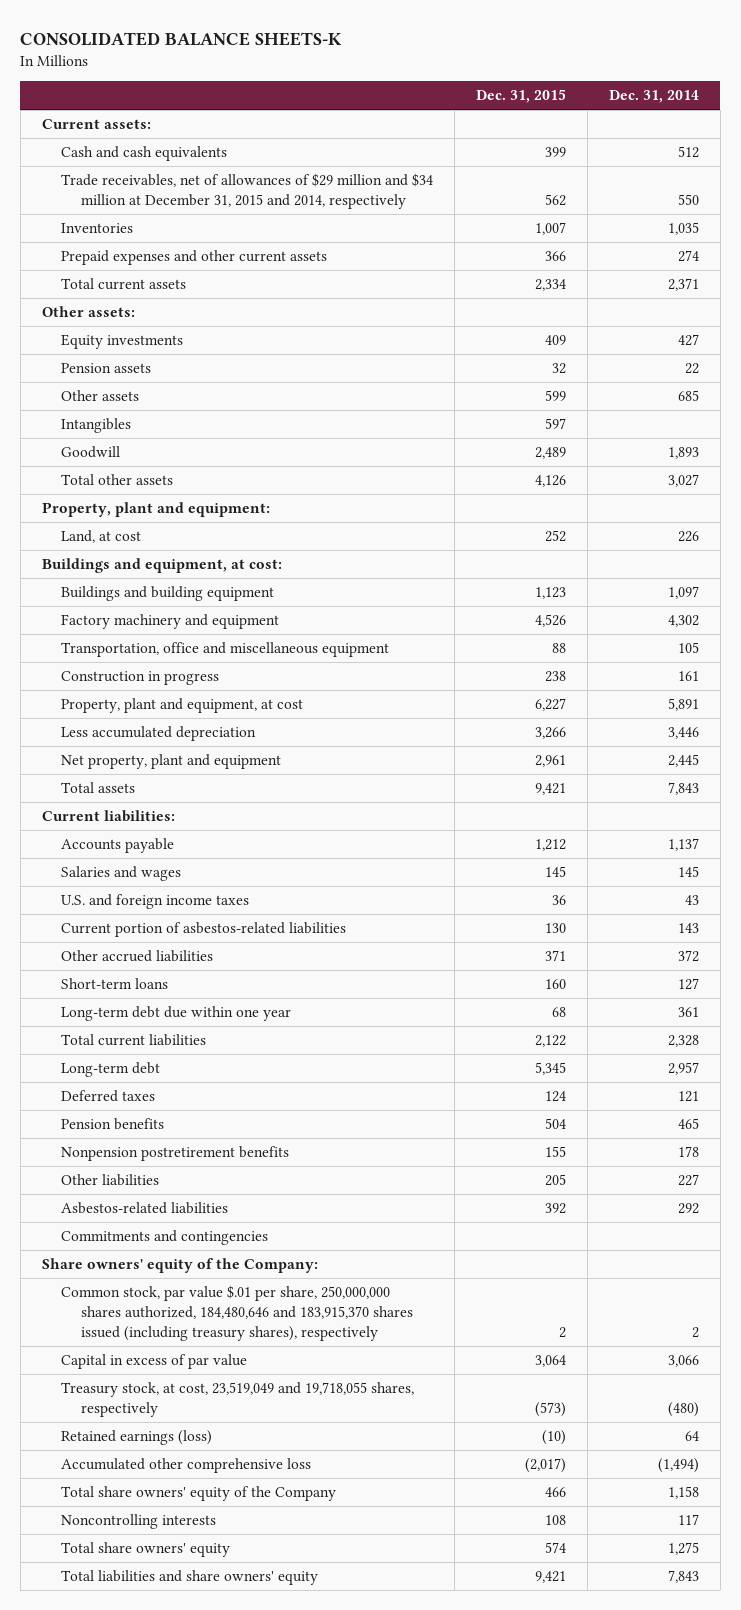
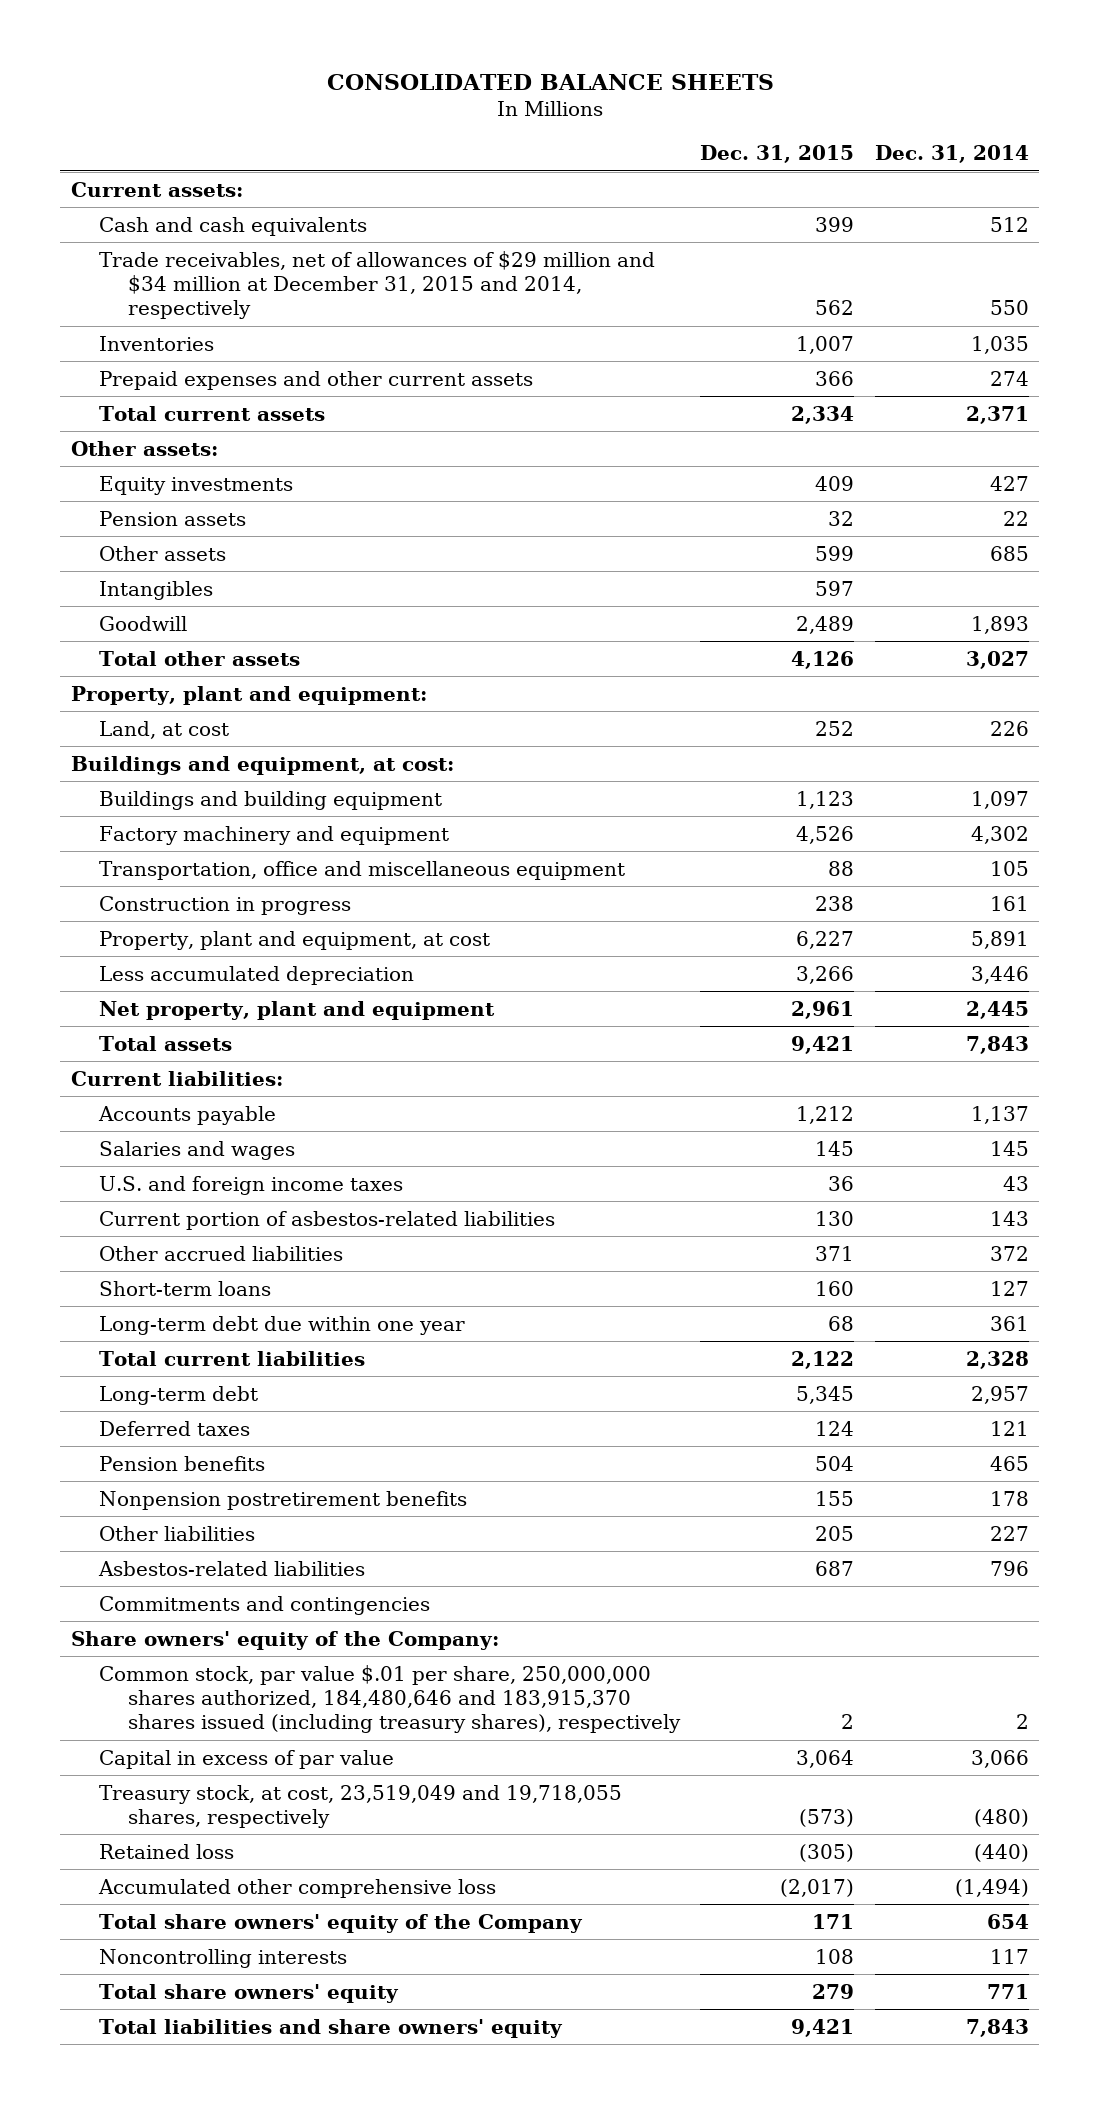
[20,31,343,46] CONSOLIDATED BALANCE SHEETS-K -> [326,74,774,91] CONSOLIDATED BALANCE SHEETS
[545,1203,567,1215] 392 -> [815,1560,855,1576] 687
[677,1203,699,1215] 292 -> [989,1560,1029,1576] 796
[61,1430,213,1446] Retained earnings (loss) -> [99,1843,235,1859] Retained loss
[542,1430,567,1446] (10) -> [799,1843,855,1862] (305)
[684,1431,699,1442] 64 -> [973,1843,1029,1862] (440)
[545,1487,567,1498] 466 -> [812,1913,855,1929] 171
[667,1486,699,1500] 1,158 -> [986,1913,1029,1929] 654
[545,1542,567,1554] 574 -> [812,1983,855,1999] 279
[667,1542,699,1556] 1,275 -> [986,1983,1029,1999] 771

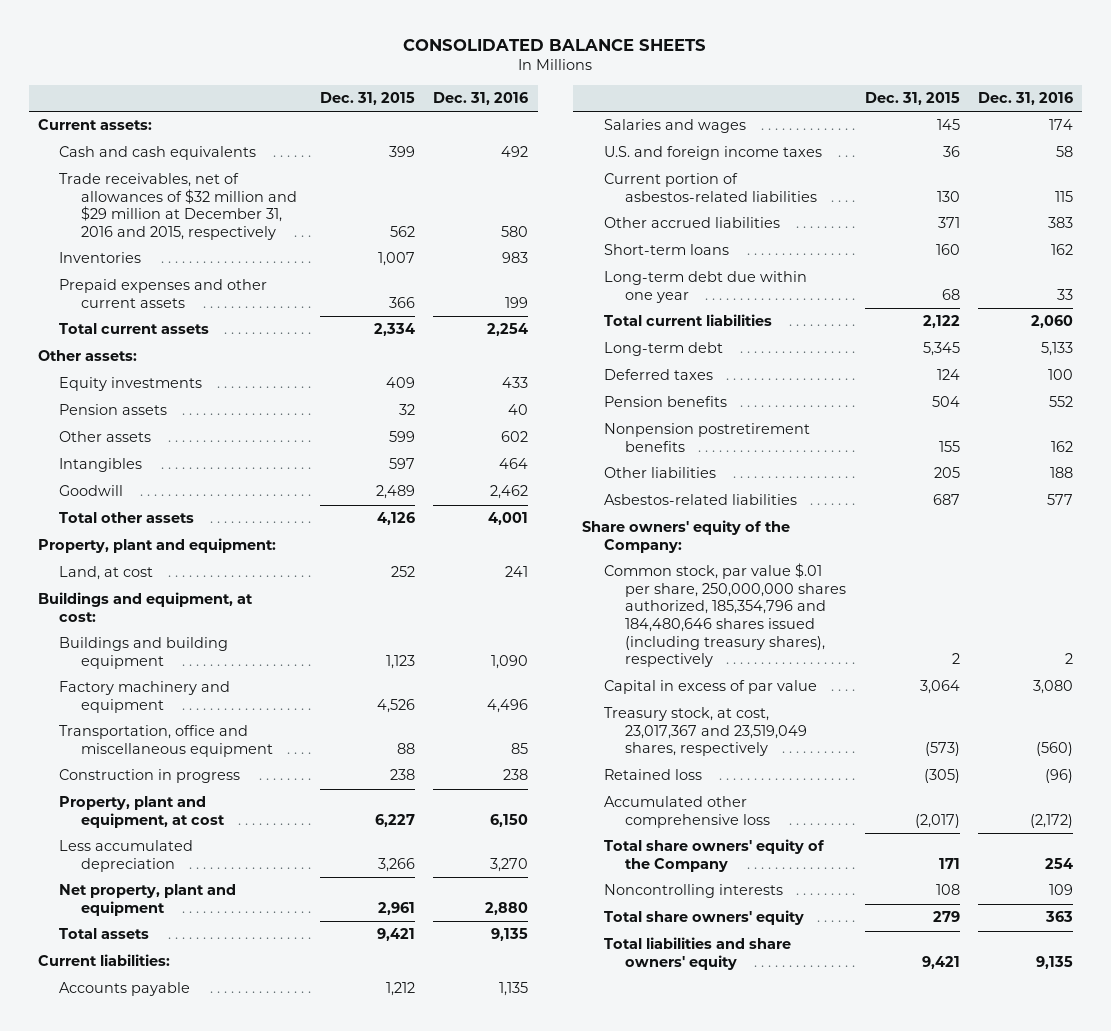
[874,145,1029,164] Dec. 31, 2014 -> none
none -> [433,91,529,105] Dec. 31, 2016
[99,250,656,320] Trade receivables, net of allowances of $29 million and $34 million at December 31, 2015 and 2014, respectively -> [59,173,297,241] Trade receivables, net of allowances of $32 million and $29 million at December 31, 2016 and 2015, respectively
[99,1595,431,1615] Commitments and contingencies -> none
[99,1664,682,1734] Common stock, par value $.01 per share, 250,000,000 shares authorized, 184,480,646 and 183,915,370 shares issued (including treasury shares), respectively -> [603,563,847,668] Common stock, par value $.01 per share, 250,000,000 shares authorized, 185,354,796 and 184,480,646 shares issued (including treasury shares), respectively
[99,1784,623,1829] Treasury stock, at cost, 23,519,049 and 19,718,055 shares, respectively -> [603,707,808,757] Treasury stock, at cost, 23,017,367 and 23,519,049 shares, respectively

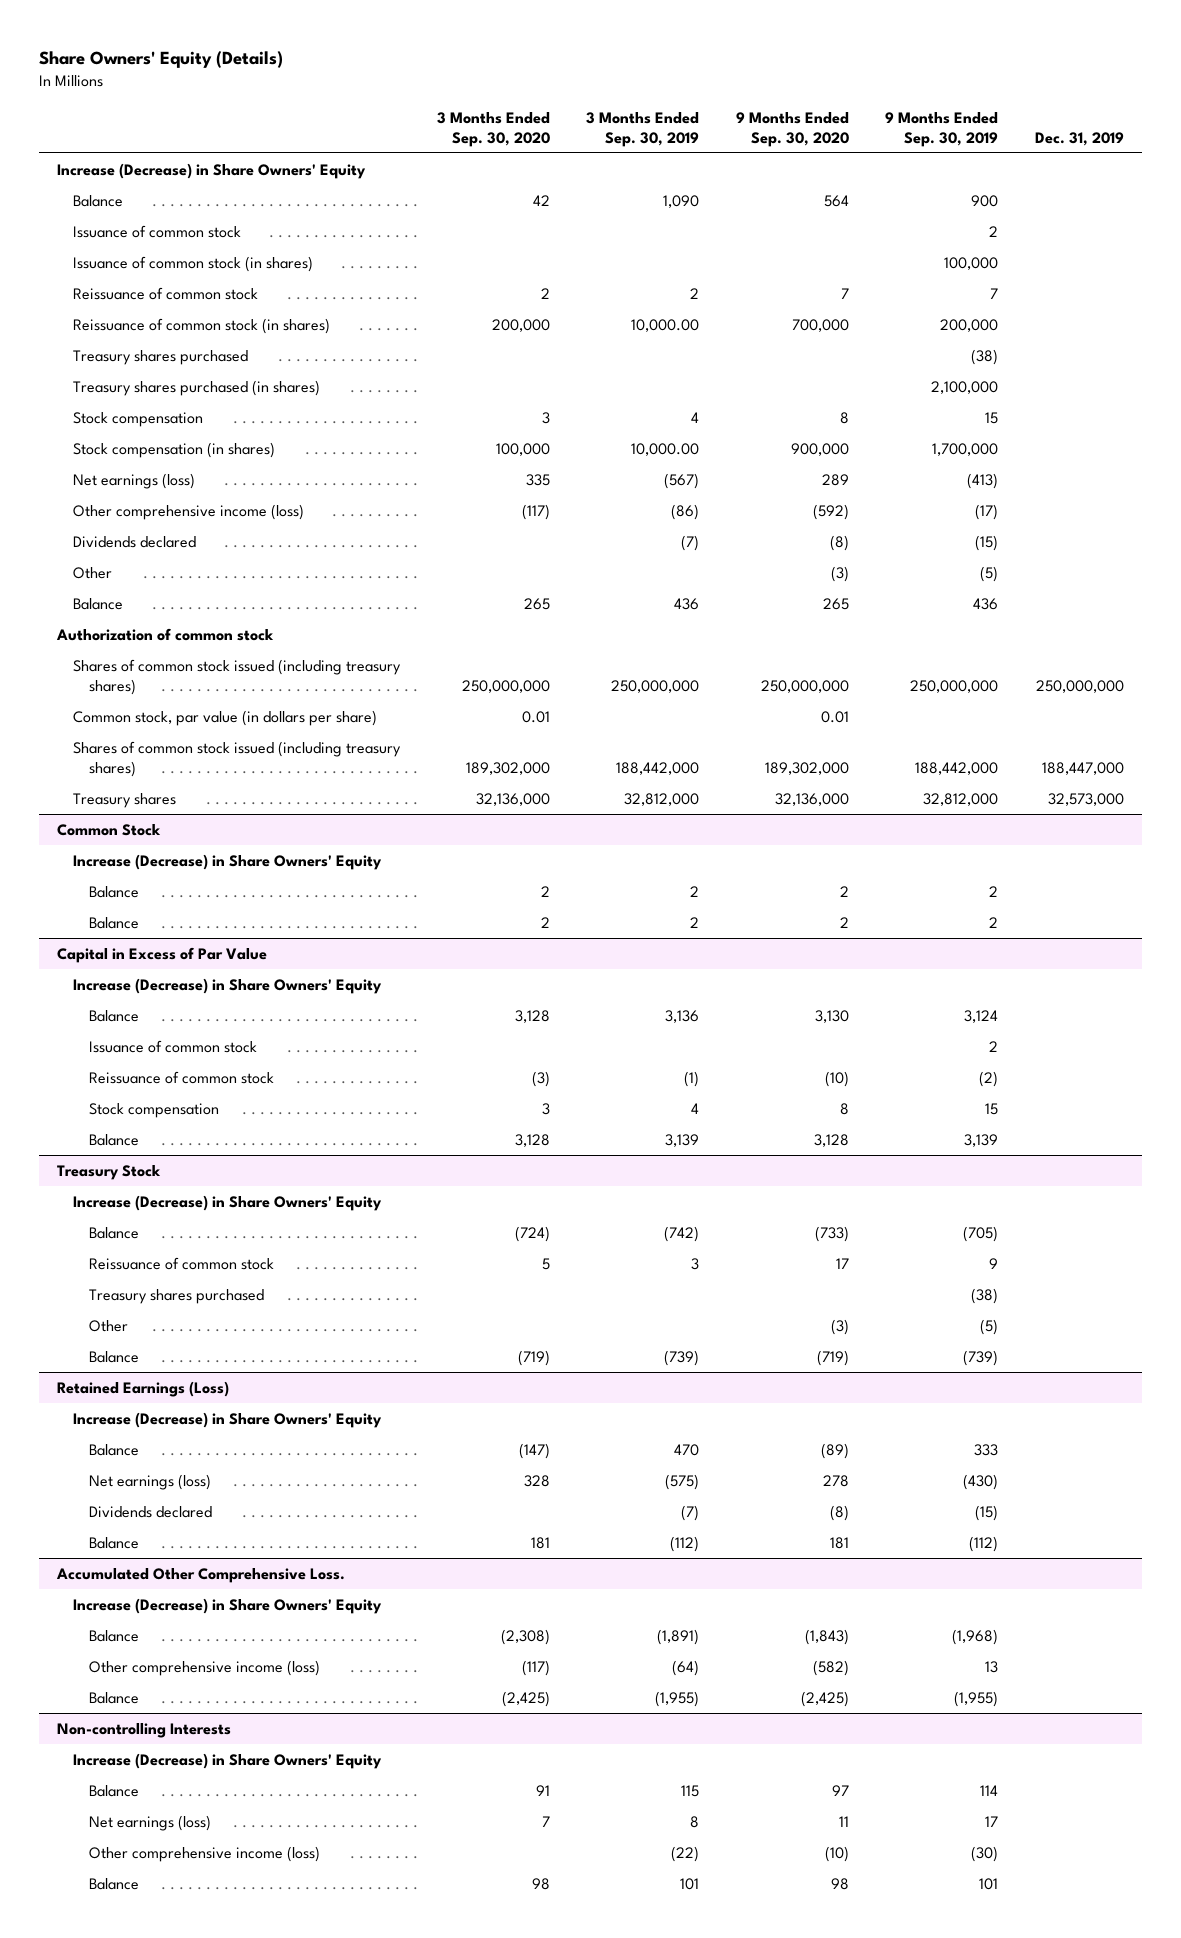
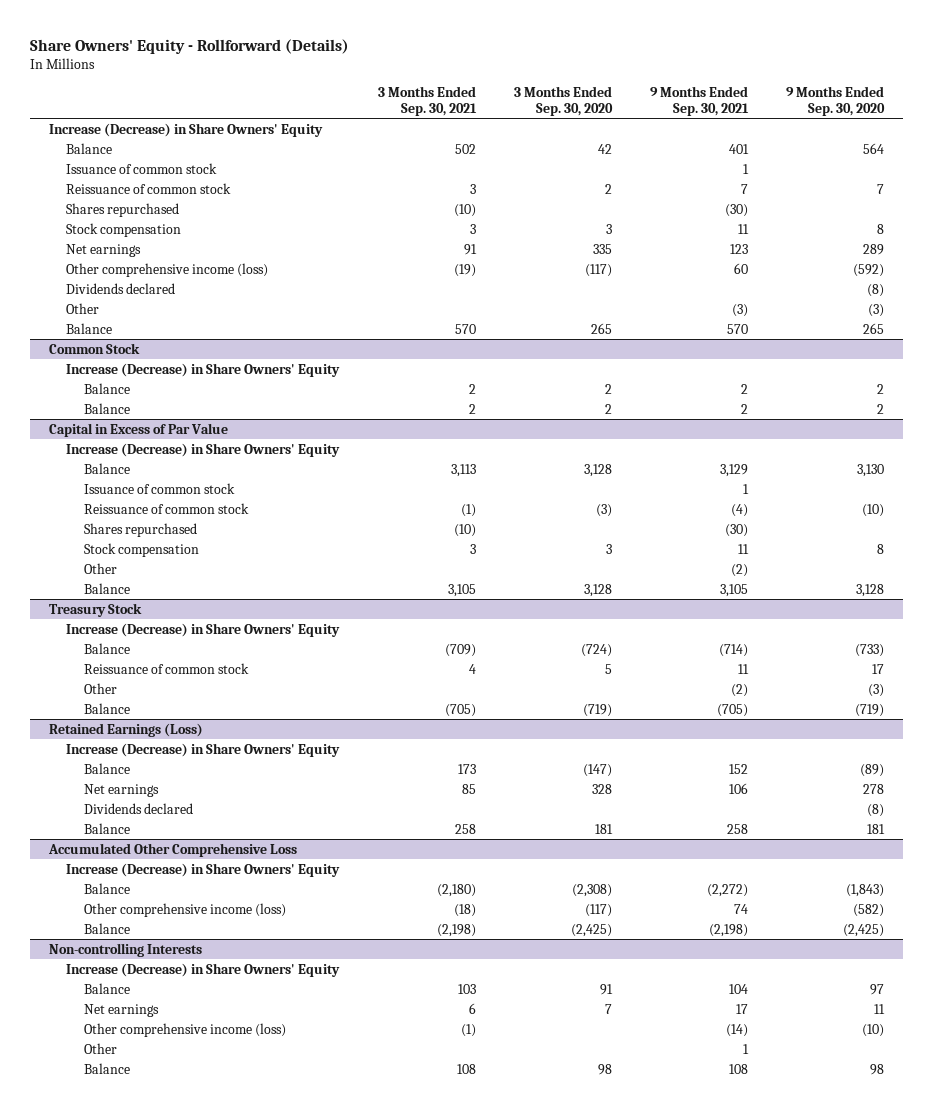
[38,50,283,68] Share Owners' Equity (Details) -> [29,38,349,54] Share Owners' Equity - Rollforward (Details)
[586,111,700,147] 3 Months Ended Sep. 30, 2019 -> none
[885,111,999,147] 9 Months Ended Sep. 30, 2019 -> none
[1034,131,1124,146] Dec. 31, 2019 -> none
none -> [377,86,477,116] 3 Months Ended Sep. 30, 2021
none -> [649,86,749,116] 9 Months Ended Sep. 30, 2021
[73,255,314,272] Issuance of common stock (in shares) -> none
[73,317,331,334] Reissuance of common stock (in shares) -> none
[73,379,321,396] Treasury shares purchased (in shares) -> none
[73,349,249,365] Treasury shares purchased -> [66,202,180,217] Shares repurchased
[73,441,276,458] Stock compensation (in shares) -> none
[73,472,196,489] Net earnings (loss) -> [66,243,142,257] Net earnings
[56,627,275,641] Authorization of common stock -> none
[73,658,402,695] Shares of common stock issued (including treasury shares) -> none
[73,709,378,726] Common stock, par value (in dollars per share) -> none
[73,740,402,777] Shares of common stock issued (including treasury shares) -> none
[73,792,177,808] Treasury shares -> none
none -> [83,522,197,537] Shares repurchased
none -> [83,562,117,574] Other
[88,1288,264,1304] Treasury shares purchased -> none
[88,1473,211,1490] Net earnings (loss) -> [83,783,159,797] Net earnings
[56,1567,346,1583] Accumulated Other Comprehensive Loss. -> [48,842,298,857] Accumulated Other Comprehensive Loss
[88,1814,211,1831] Net earnings (loss) -> [83,1003,159,1017] Net earnings
none -> [83,1042,117,1054] Other

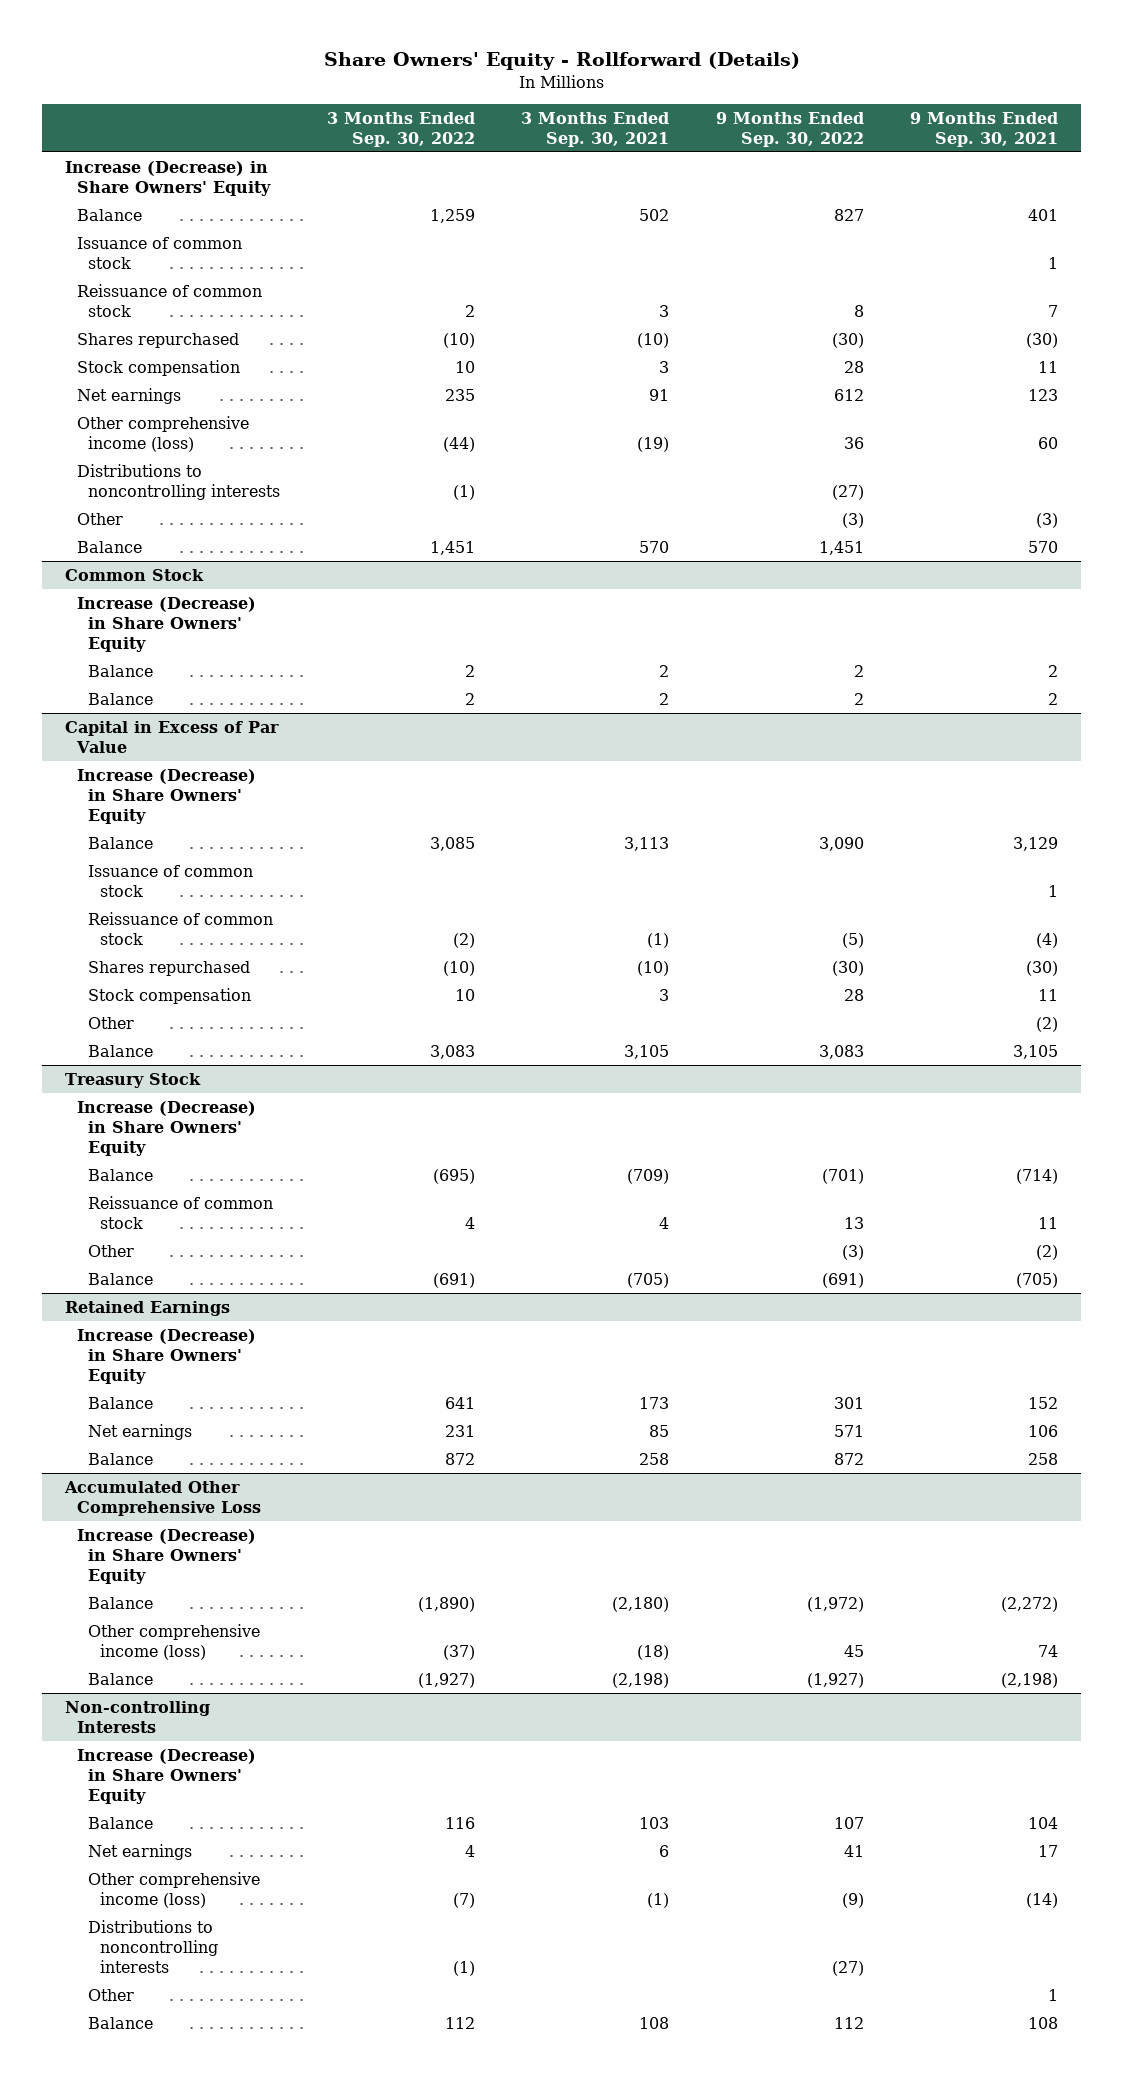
[513,86,613,116] 3 Months Ended Sep. 30, 2020 -> none
[785,86,885,116] 9 Months Ended Sep. 30, 2020 -> none
none -> [326,111,475,147] 3 Months Ended Sep. 30, 2022
none -> [715,111,864,147] 9 Months Ended Sep. 30, 2022
[66,282,176,294] Dividends declared -> none
none -> [76,463,281,500] Distributions to noncontrolling interests
[49,722,204,737] Retained Earnings (Loss) -> [64,1300,230,1316] Retained Earnings
[83,802,193,814] Dividends declared -> none
none -> [88,1919,218,1973] Distributions to noncontrolling interests

